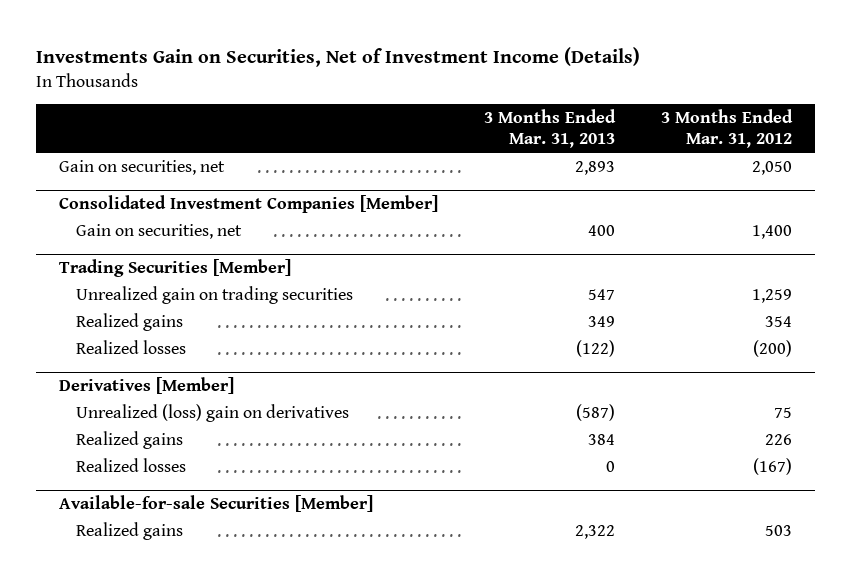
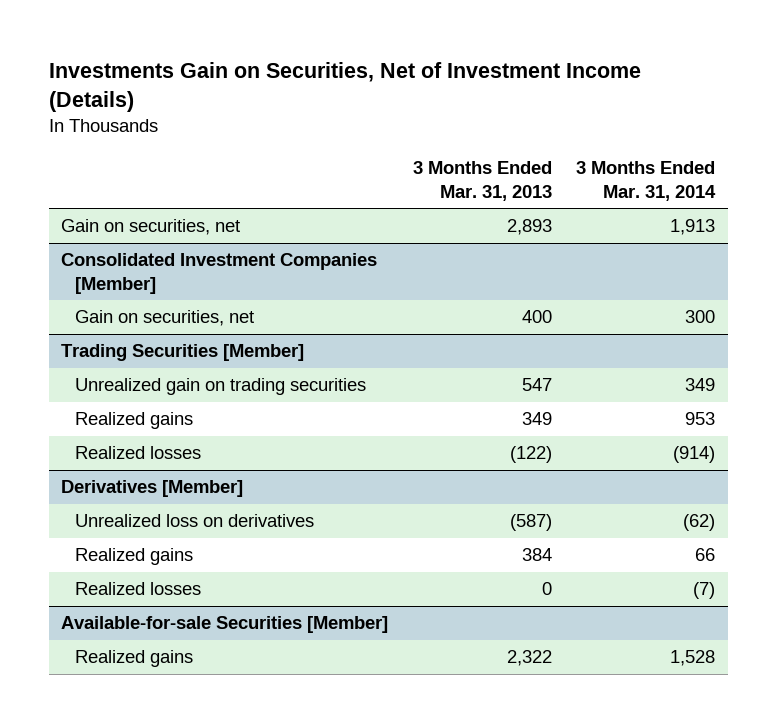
[661,109,794,149] 3 Months Ended Mar. 31, 2012 -> none
none -> [576,161,717,201] 3 Months Ended Mar. 31, 2014
[76,403,350,422] Unrealized (loss) gain on derivatives -> [74,514,314,528] Unrealized loss on derivatives

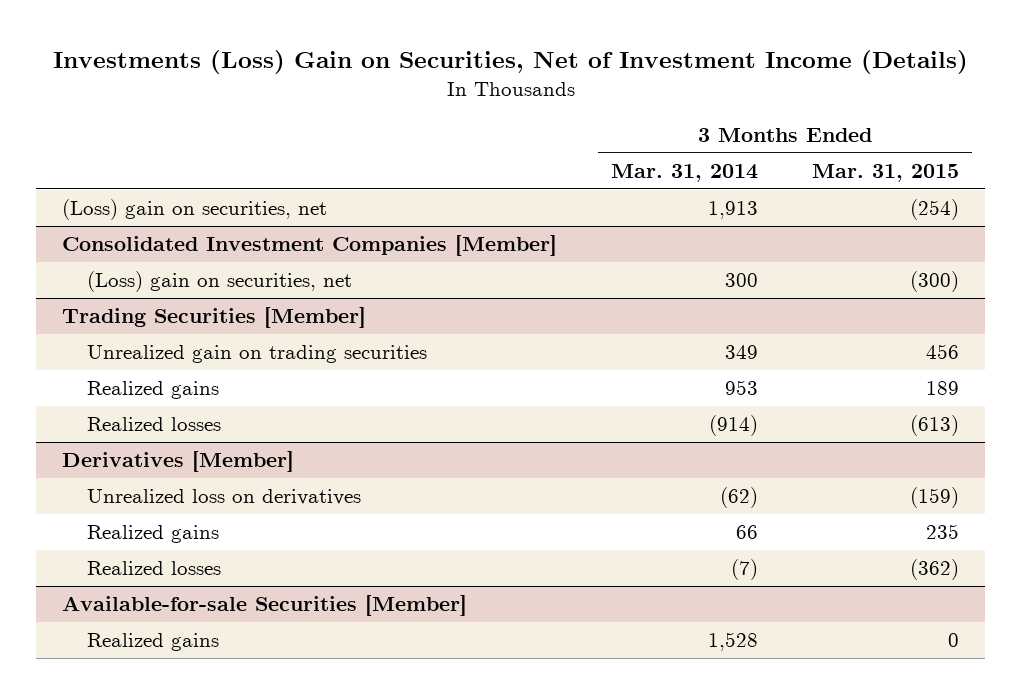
[49,62,642,113] Investments Gain on Securities, Net of Investment Income (Details) -> [52,49,968,74] Investments (Loss) Gain on Securities, Net of Investment Income (Details)
[412,161,552,201] 3 Months Ended Mar. 31, 2013 -> none
none -> [811,164,959,183] Mar. 31, 2015
[61,219,241,236] Gain on securities, net -> [62,199,328,221] (Loss) gain on securities, net
[74,310,254,327] Gain on securities, net -> [87,271,353,293] (Loss) gain on securities, net

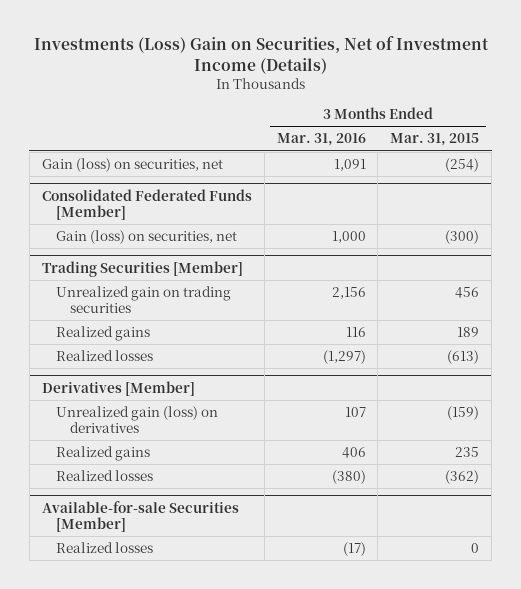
[611,164,759,183] Mar. 31, 2014 -> none
none -> [276,133,366,147] Mar. 31, 2016
[62,199,328,221] (Loss) gain on securities, net -> [41,158,223,173] Gain (loss) on securities, net
[62,235,558,257] Consolidated Investment Companies [Member] -> [41,188,252,220] Consolidated Federated Funds [Member]
[87,271,353,293] (Loss) gain on securities, net -> [55,230,237,245] Gain (loss) on securities, net
[87,489,362,506] Unrealized loss on derivatives -> [55,406,218,433] Unrealized gain (loss) on derivatives
[87,633,220,652] Realized gains -> none
none -> [55,542,153,554] Realized losses

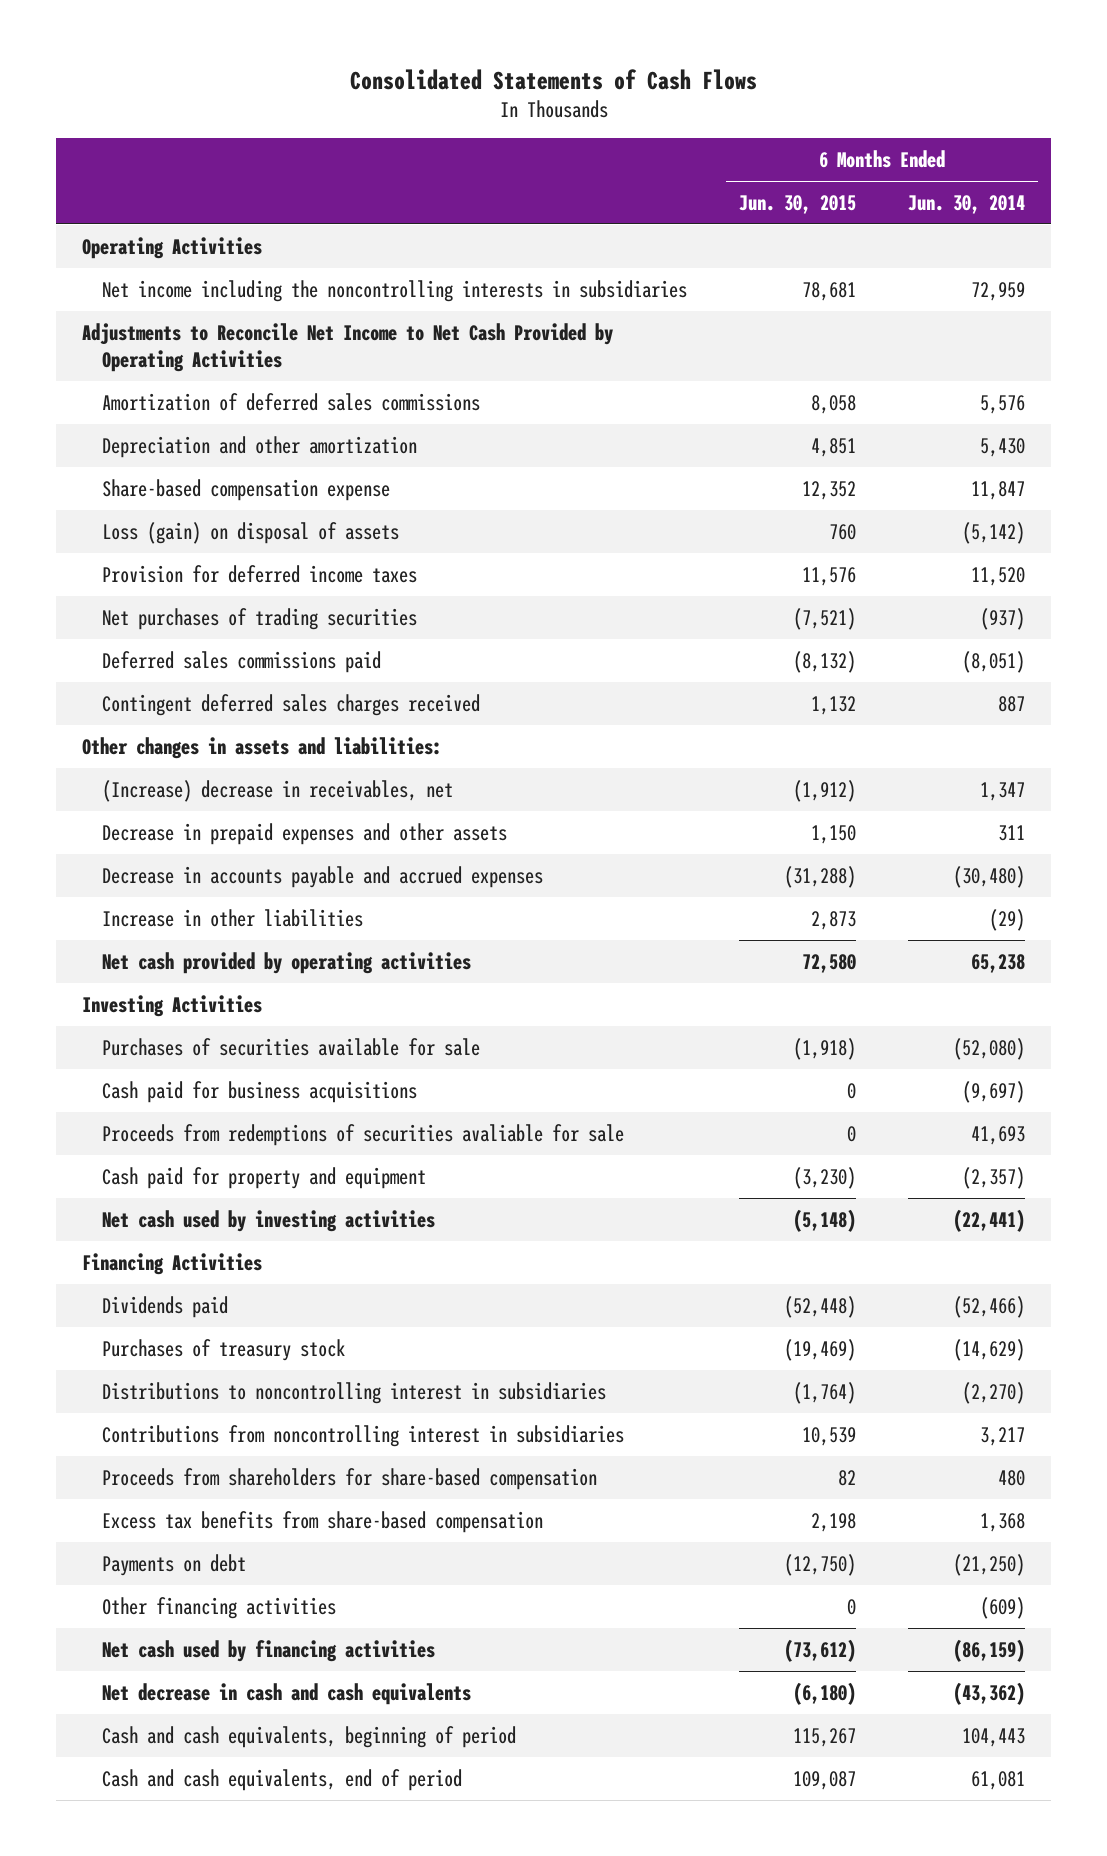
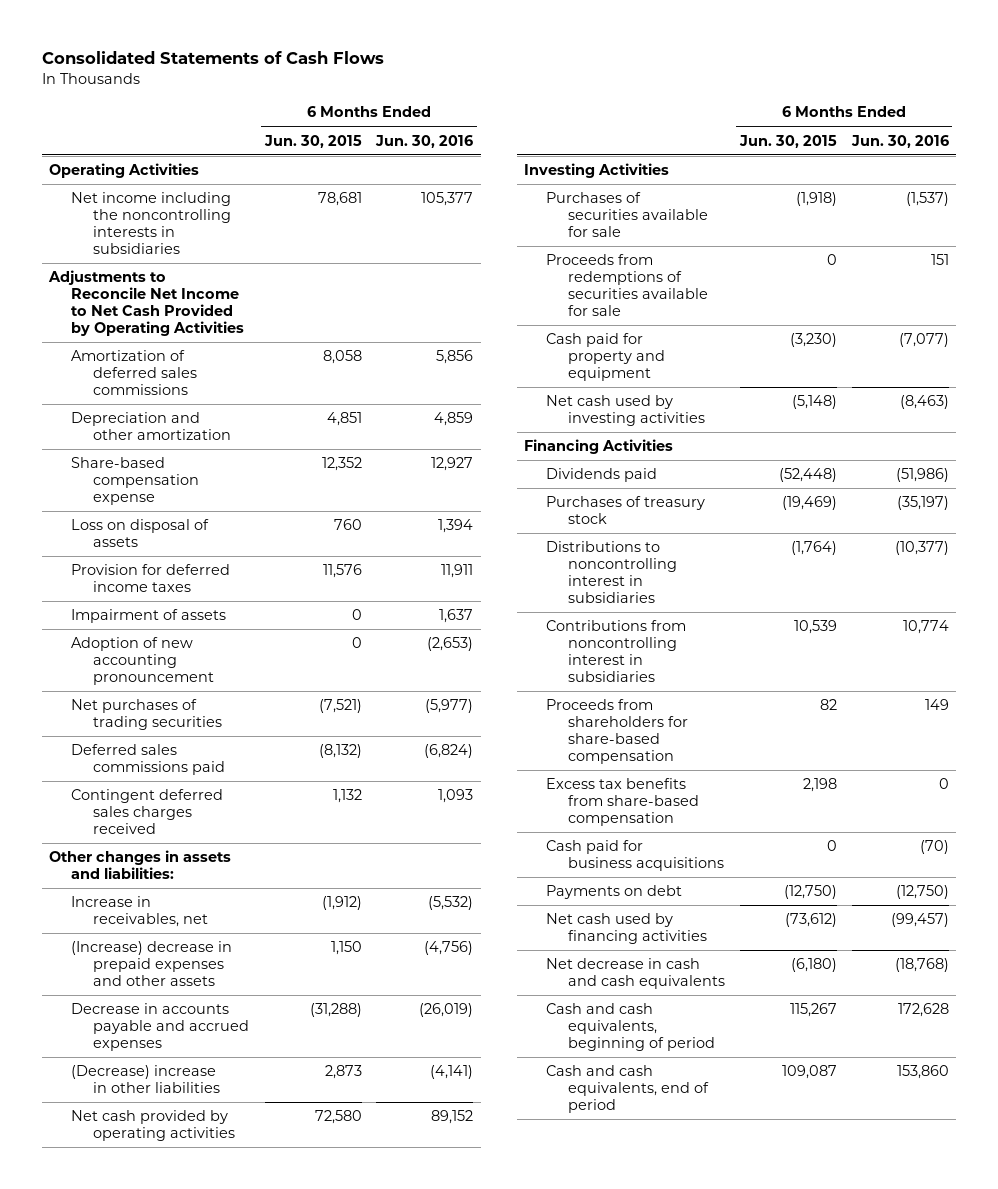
[908,194,1026,214] Jun. 30, 2014 -> none
none -> [375,134,474,148] Jun. 30, 2016
[102,521,400,544] Loss (gain) on disposal of assets -> [70,519,209,548] Loss on disposal of assets
none -> [70,609,226,624] Impairment of assets
none -> [70,637,214,686] Adoption of new accounting pronouncement
[102,779,454,802] (Increase) decrease in receivables, net -> [70,896,208,928] Increase in receivables, net
[102,822,508,845] Decrease in prepaid expenses and other assets -> [70,941,232,987] (Increase) decrease in prepaid expenses and other assets
[102,908,364,927] Increase in other liabilities -> [70,1065,220,1094] (Decrease) increase in other liabilities
[102,1123,625,1146] Proceeds from redemptions of securities avaliable for sale -> [546,254,708,317] Proceeds from redemptions of securities available for sale
[102,1080,418,1103] Cash paid for business acquisitions -> [546,840,724,872] Cash paid for business acquisitions
[102,1596,337,1619] Other financing activities -> none

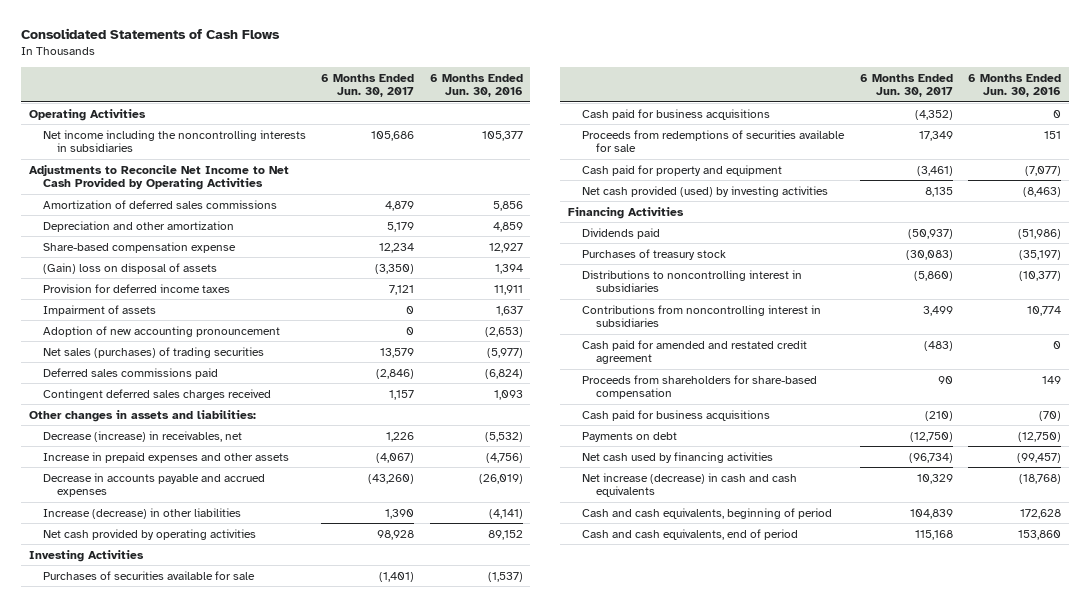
[263,134,362,148] Jun. 30, 2015 -> none
none -> [321,73,415,98] 6 Months Ended Jun. 30, 2017
[70,519,209,548] Loss on disposal of assets -> [42,262,217,274] (Gain) loss on disposal of assets
[70,699,222,731] Net purchases of trading securities -> [42,346,264,358] Net sales (purchases) of trading securities
[70,896,208,928] Increase in receivables, net -> [42,430,242,442] Decrease (increase) in receivables, net
[70,941,232,987] (Increase) decrease in prepaid expenses and other assets -> [42,451,289,463] Increase in prepaid expenses and other assets
[70,1065,220,1094] (Decrease) increase in other liabilities -> [42,507,241,519] Increase (decrease) in other liabilities
none -> [581,108,770,120] Cash paid for business acquisitions
[546,395,705,427] Net cash used by investing activities -> [581,185,828,197] Net cash provided (used) by investing activities
none -> [581,339,807,365] Cash paid for amended and restated credit agreement
[546,778,699,827] Excess tax benefits from share-based compensation -> none
[546,958,725,990] Net decrease in cash and cash equivalents -> [581,472,797,498] Net increase (decrease) in cash and cash equivalents

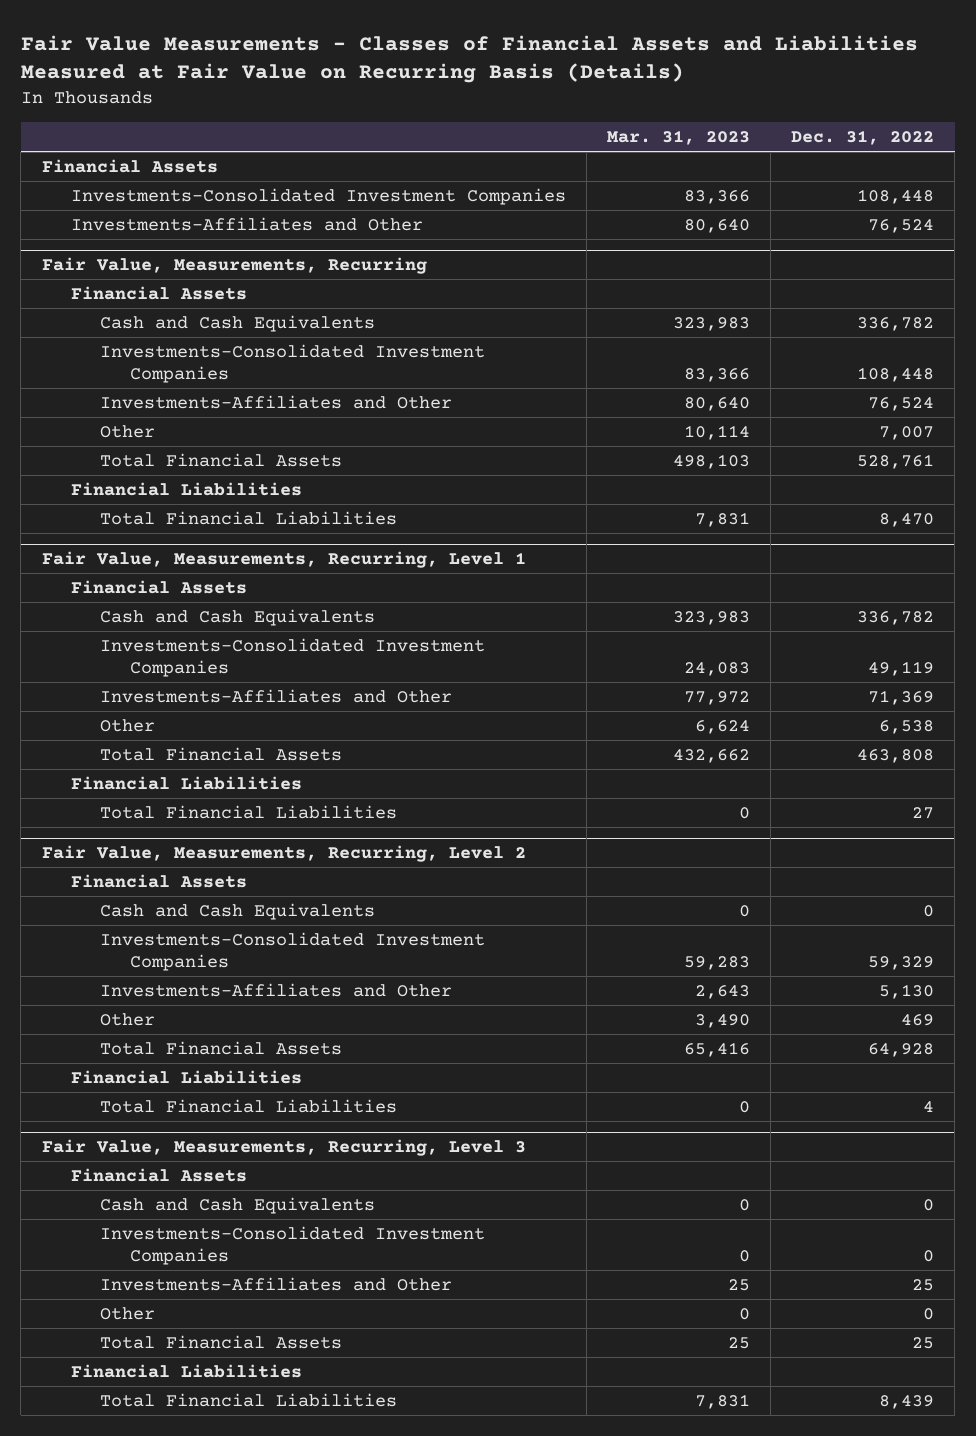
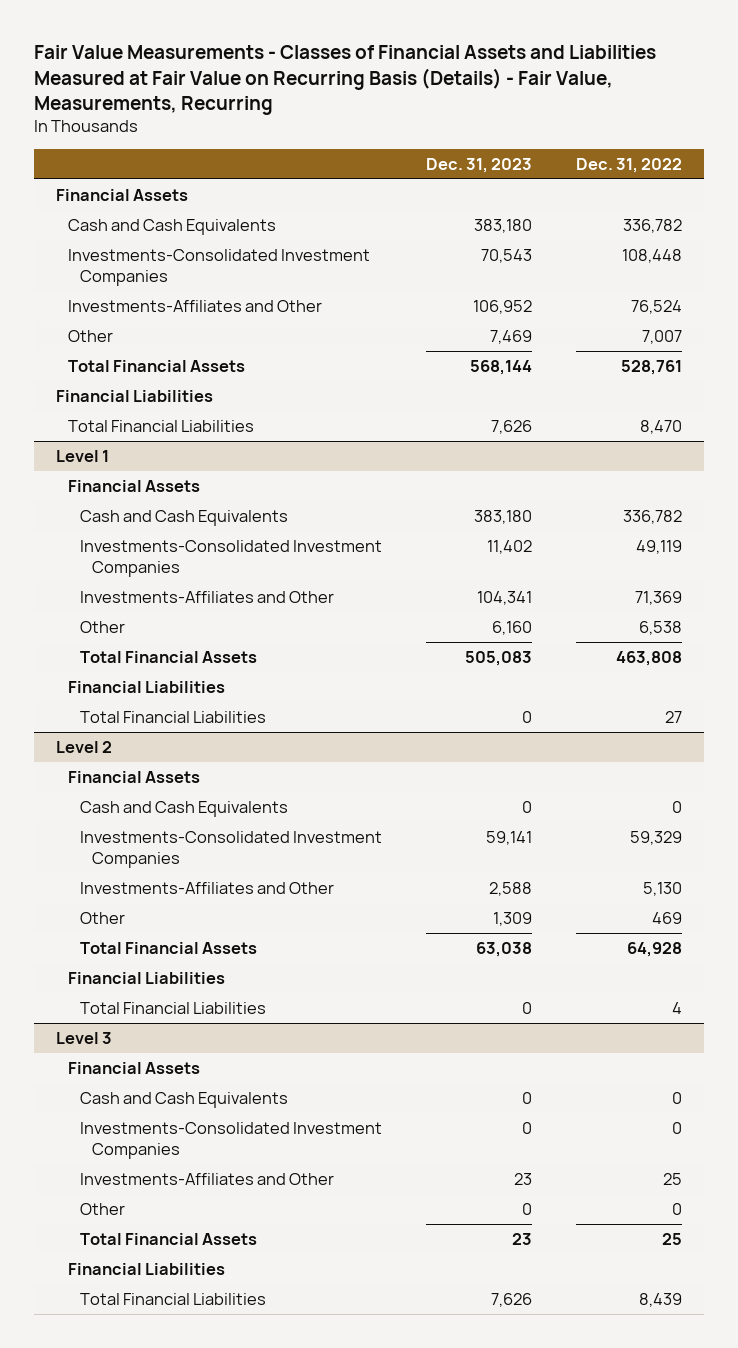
[20,34,918,84] Fair Value Measurements - Classes of Financial Assets and Liabilities Measured at Fair Value on Recurring Basis (Details) -> [34,45,657,116] Fair Value Measurements - Classes of Financial Assets and Liabilities Measured at Fair Value on Recurring Basis (Details) - Fair Value, Measurements, Recurring
[607,129,751,145] Mar. 31, 2023 -> none
none -> [425,157,532,173] Dec. 31, 2023
[70,187,566,205] Investments-Consolidated Investment Companies -> none
[70,216,423,231] Investments-Affiliates and Other -> none
[41,256,427,274] Fair Value, Measurements, Recurring -> none
[70,285,247,300] Financial Assets -> none
[41,550,526,568] Fair Value, Measurements, Recurring, Level 1 -> none
none -> [56,449,110,462] Level 1
[41,844,526,862] Fair Value, Measurements, Recurring, Level 2 -> none
none -> [56,740,113,753] Level 2
[41,1138,526,1156] Fair Value, Measurements, Recurring, Level 3 -> none
none -> [56,1031,113,1044] Level 3

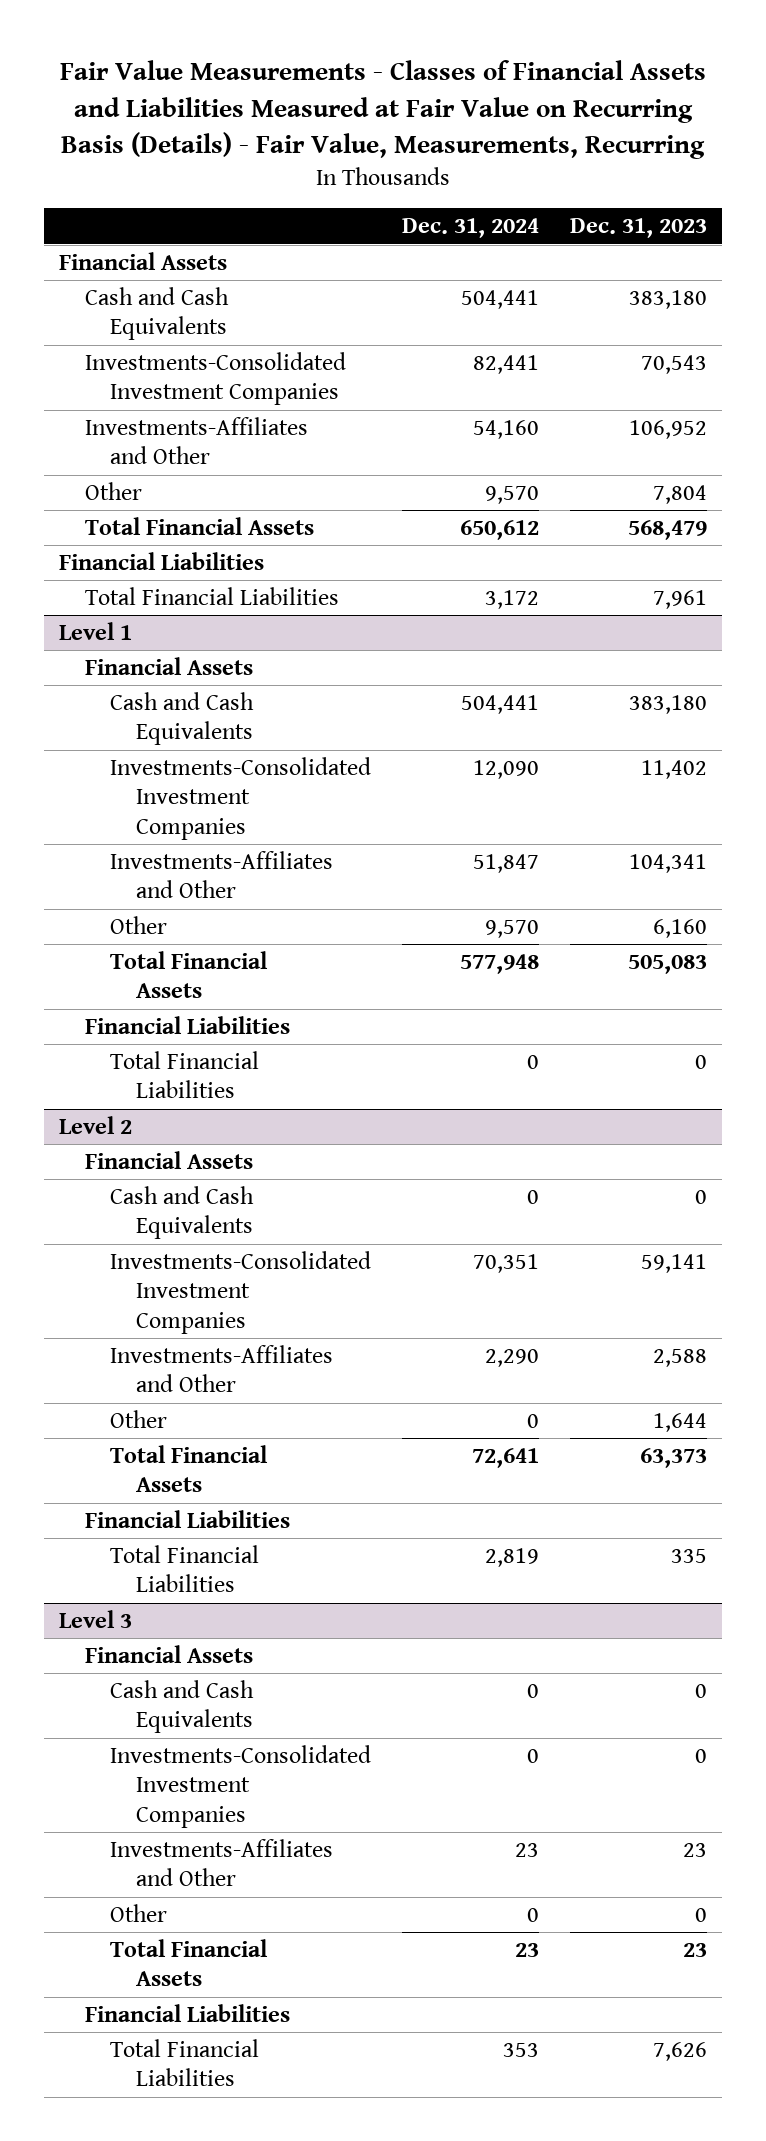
[576,157,683,173] Dec. 31, 2022 -> none
none -> [402,218,540,239] Dec. 31, 2024
[489,329,532,344] 7,469 -> [653,485,708,505] 7,804
[469,359,532,375] 568,144 -> [628,520,708,541] 568,479
[490,419,532,434] 7,626 -> [653,590,708,610] 7,961
[492,911,532,926] 1,309 -> [653,1413,708,1433] 1,644
[475,941,532,957] 63,038 -> [640,1448,708,1469] 63,373
[521,1001,532,1014] 0 -> [671,1549,708,1564] 335

